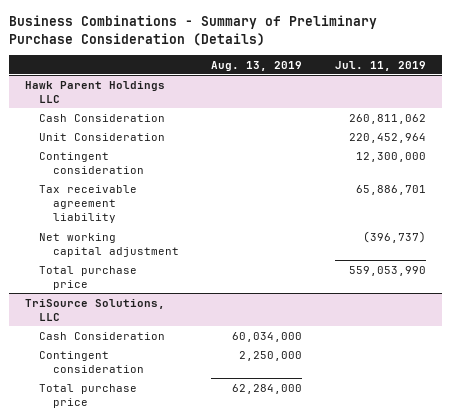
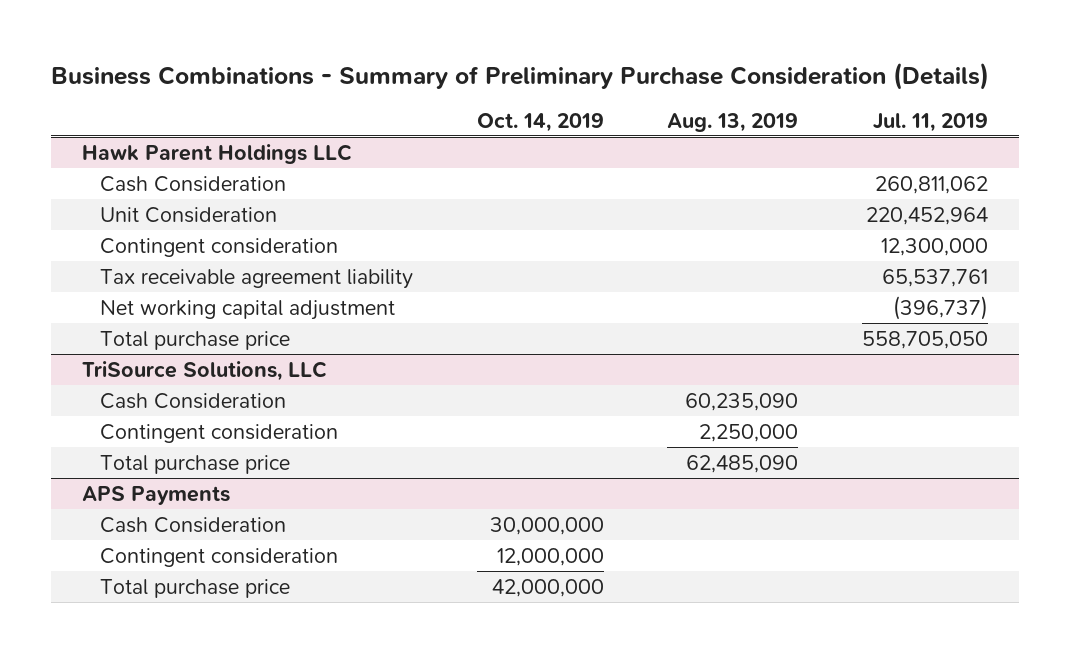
none -> [476,112,604,132] Oct. 14, 2019
[355,184,426,195] 65,886,701 -> [881,268,988,287] 65,537,761
[348,265,426,276] 559,053,990 -> [861,330,988,349] 558,705,050
[232,331,303,342] 60,034,000 -> [685,392,799,411] 60,235,090
[232,383,303,394] 62,284,000 -> [686,454,799,473] 62,485,090
none -> [82,485,231,505] APS Payments
none -> [100,516,287,533] Cash Consideration
none -> [100,547,339,567] Contingent consideration
none -> [100,578,291,598] Total purchase price

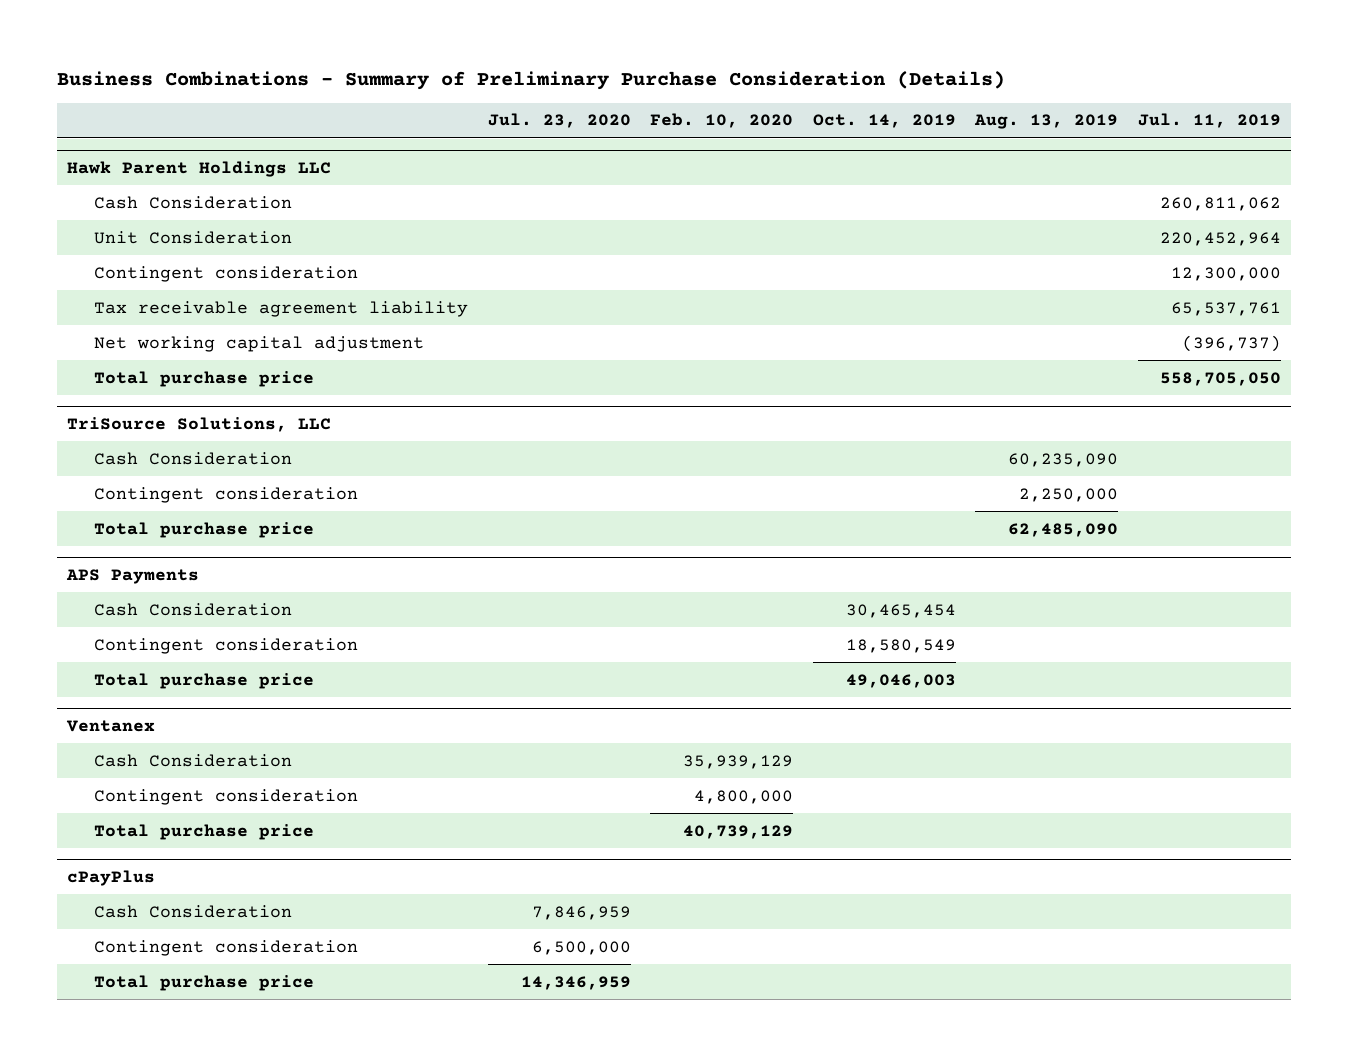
none -> [487,113,631,129] Jul. 23, 2020
none -> [650,113,794,129] Feb. 10, 2020
[489,516,604,535] 30,000,000 -> [845,603,956,618] 30,465,454
[496,547,604,566] 12,000,000 -> [845,638,956,653] 18,580,549
[491,578,604,597] 42,000,000 -> [845,673,956,688] 49,046,003
none -> [65,720,155,733] Ventanex
none -> [94,753,293,767] Cash Consideration
none -> [94,788,359,805] Contingent consideration
none -> [94,823,315,840] Total purchase price
none -> [66,870,155,887] cPayPlus
none -> [94,904,293,918] Cash Consideration
none -> [94,939,359,956] Contingent consideration
none -> [94,974,315,991] Total purchase price

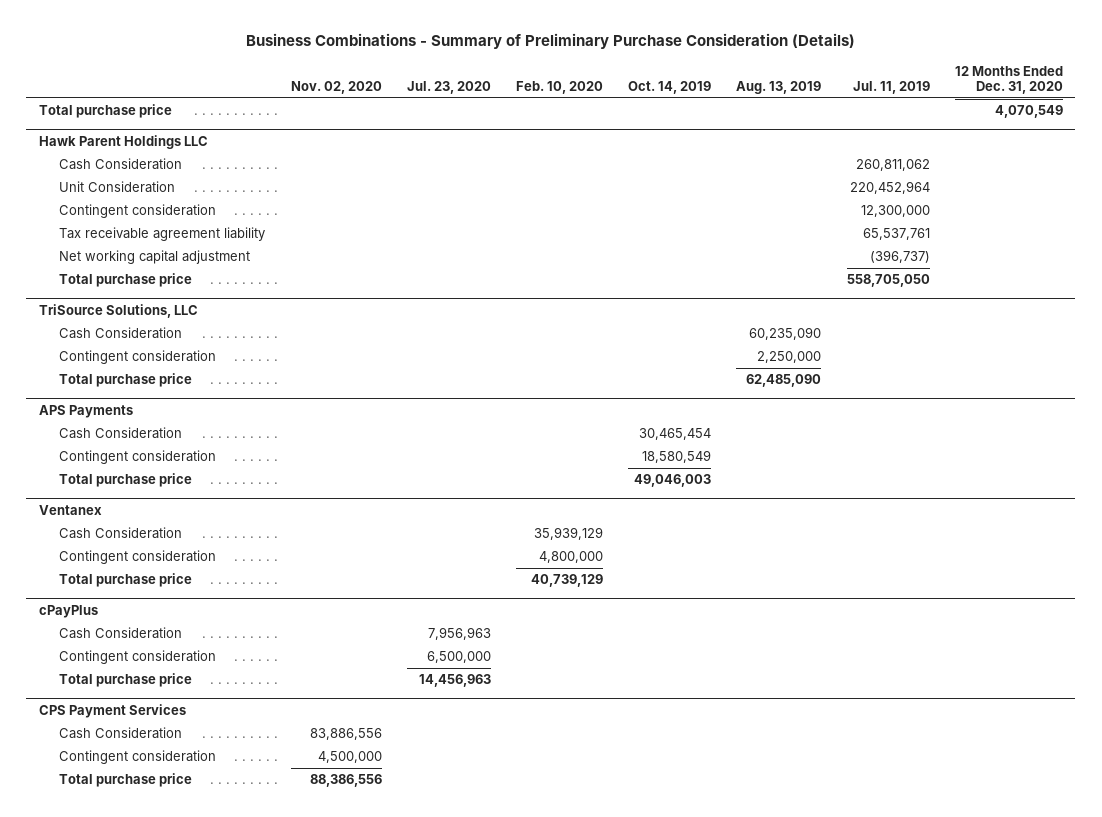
none -> [290,80,382,94] Nov. 02, 2020
none -> [954,65,1063,94] 12 Months Ended Dec. 31, 2020
none -> [38,104,172,119] Total purchase price
[531,905,631,920] 7,846,959 -> [427,627,491,641] 7,956,963
[520,975,631,990] 14,346,959 -> [418,674,491,688] 14,456,963
none -> [38,703,186,718] CPS Payment Services
none -> [59,727,183,740] Cash Consideration
none -> [59,750,217,765] Contingent consideration
none -> [59,773,193,788] Total purchase price

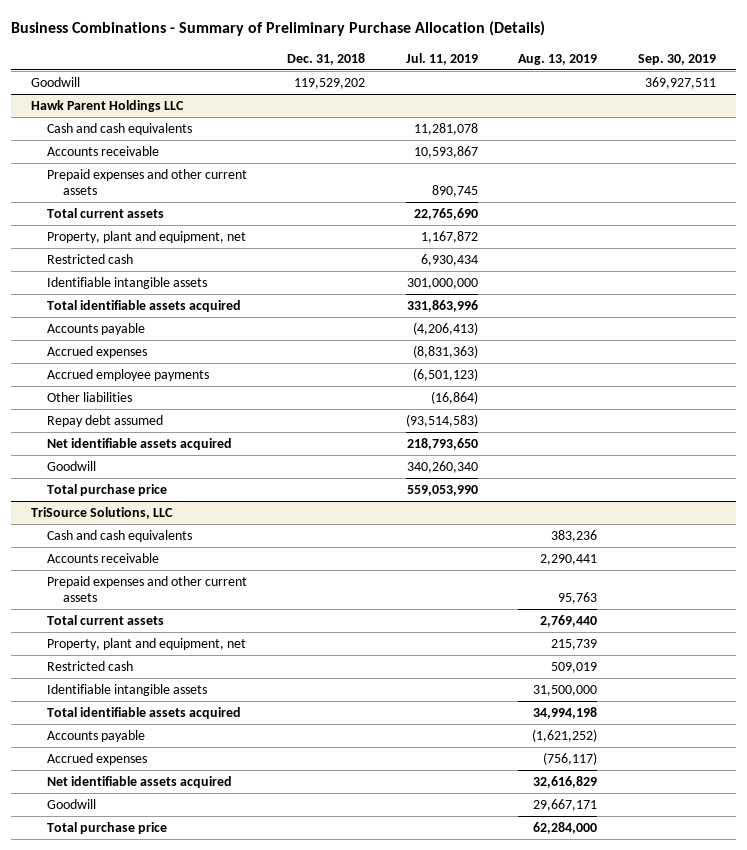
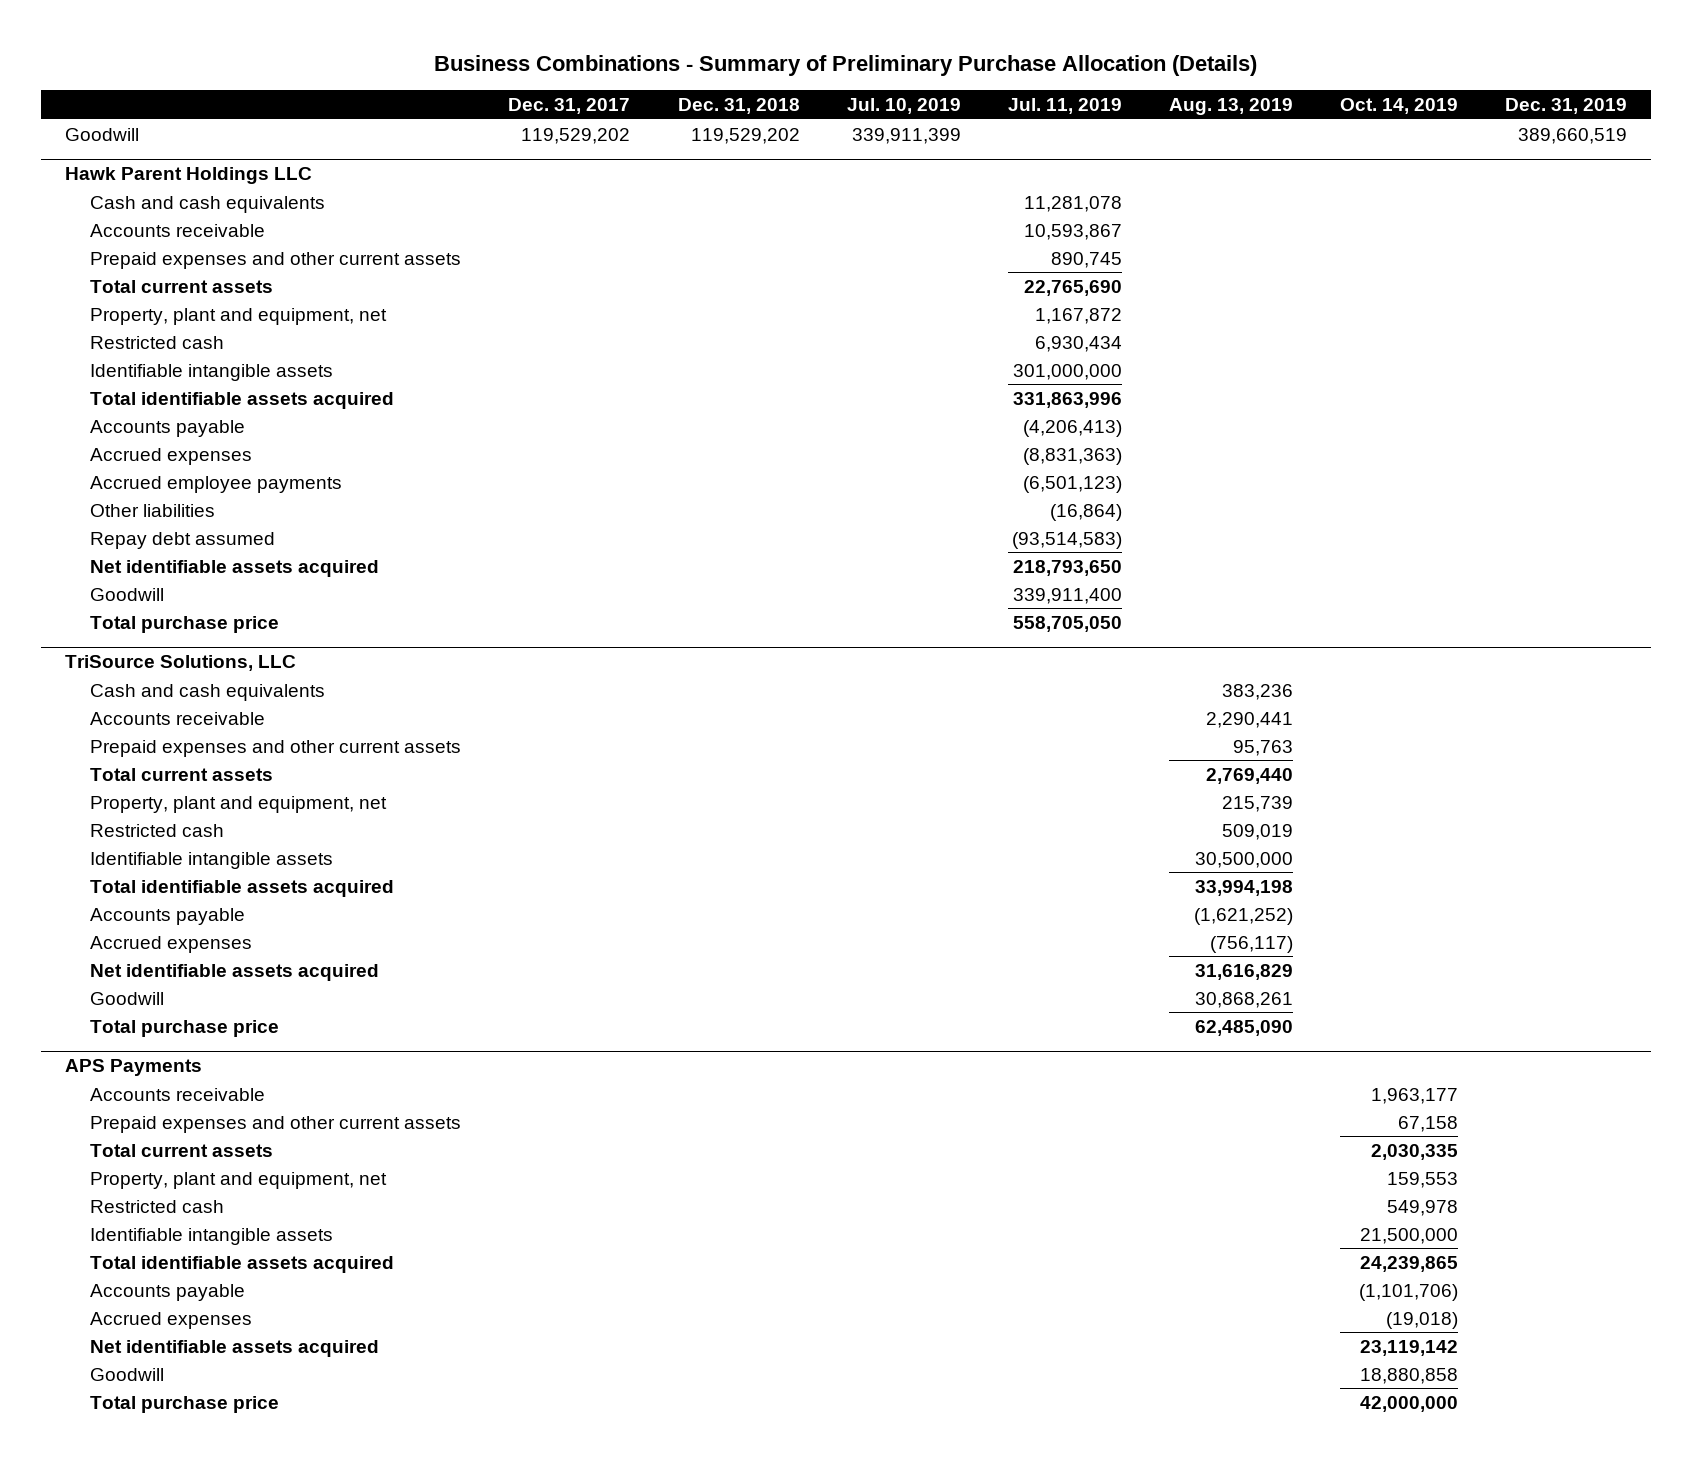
[637,53,716,65] Sep. 30, 2019 -> none
none -> [508,98,631,115] Dec. 31, 2017
none -> [846,98,961,115] Jul. 10, 2019
none -> [1340,98,1459,115] Oct. 14, 2019
none -> [1505,98,1628,115] Dec. 31, 2019
[406,460,478,473] 340,260,340 -> [1012,587,1122,604] 339,911,400
[406,484,478,496] 559,053,990 -> [1012,615,1122,632] 558,705,050
[533,684,598,696] 31,500,000 -> [1195,851,1294,868] 30,500,000
[533,706,598,719] 34,994,198 -> [1195,879,1294,896] 33,994,198
[533,775,598,788] 32,616,829 -> [1195,963,1294,980] 31,616,829
[533,798,598,811] 29,667,171 -> [1195,991,1294,1008] 30,868,261
[533,821,598,834] 62,284,000 -> [1195,1019,1294,1036] 62,485,090
none -> [65,1059,203,1077] APS Payments
none -> [90,1087,266,1101] Accounts receivable
none -> [90,1115,462,1133] Prepaid expenses and other current assets
none -> [90,1143,274,1157] Total current assets
none -> [90,1171,388,1189] Property, plant and equipment, net
none -> [90,1199,225,1213] Restricted cash
none -> [90,1227,334,1245] Identifiable intangible assets
none -> [90,1255,395,1273] Total identifiable assets acquired
none -> [90,1283,246,1301] Accounts payable
none -> [90,1311,253,1329] Accrued expenses
none -> [90,1339,380,1357] Net identifiable assets acquired
none -> [90,1367,165,1381] Goodwill
none -> [90,1395,280,1413] Total purchase price

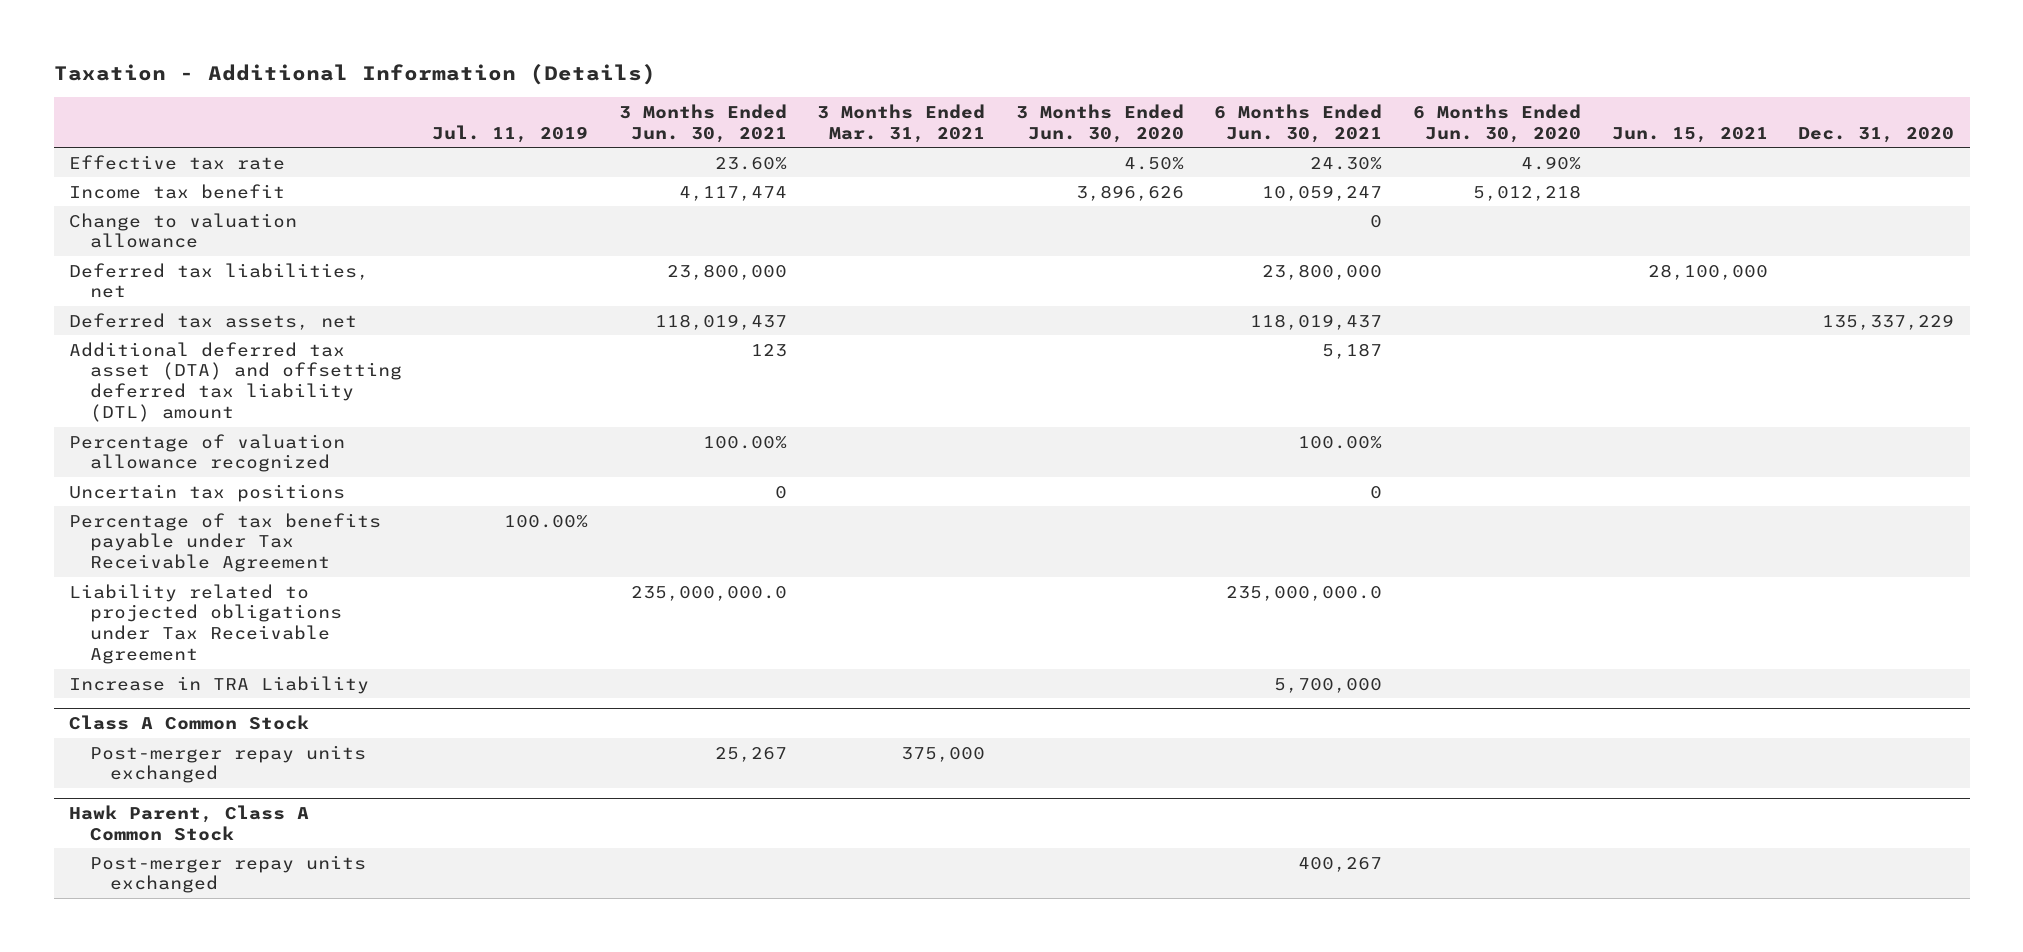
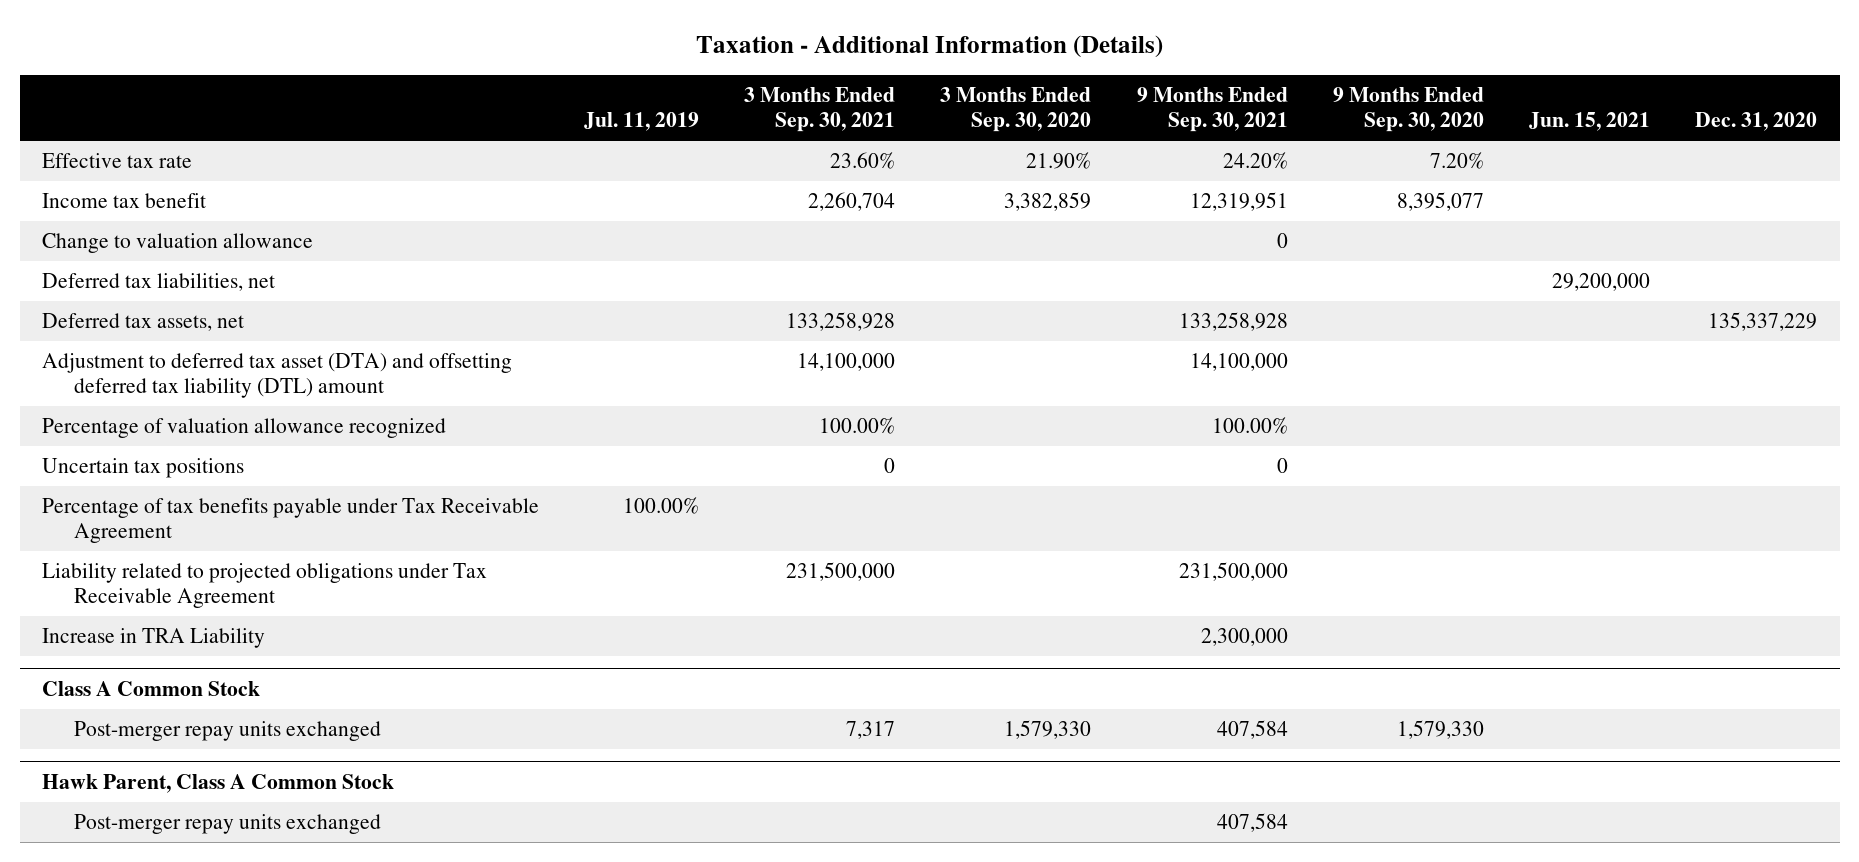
[618,104,787,143] 3 Months Ended Jun. 30, 2021 -> none
[817,104,986,143] 3 Months Ended Mar. 31, 2021 -> none
[1015,104,1184,143] 3 Months Ended Jun. 30, 2020 -> none
[1214,104,1383,143] 6 Months Ended Jun. 30, 2021 -> none
[1413,104,1582,143] 6 Months Ended Jun. 30, 2020 -> none
none -> [744,87,896,133] 3 Months Ended Sep. 30, 2021
none -> [940,87,1092,133] 3 Months Ended Sep. 30, 2020
none -> [1136,87,1288,133] 9 Months Ended Sep. 30, 2021
none -> [1332,87,1484,133] 9 Months Ended Sep. 30, 2020
[1647,263,1768,280] 28,100,000 -> [1551,273,1650,292] 29,200,000
[69,341,402,423] Additional deferred tax asset (DTA) and offsetting deferred tax liability (DTL) amount -> [42,353,513,399] Adjustment to deferred tax asset (DTA) and offsetting deferred tax liability (DTL) amount

